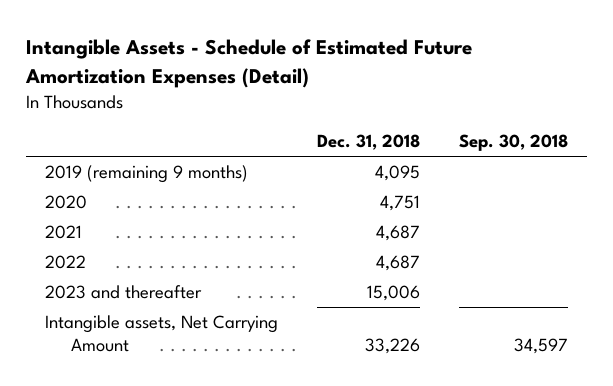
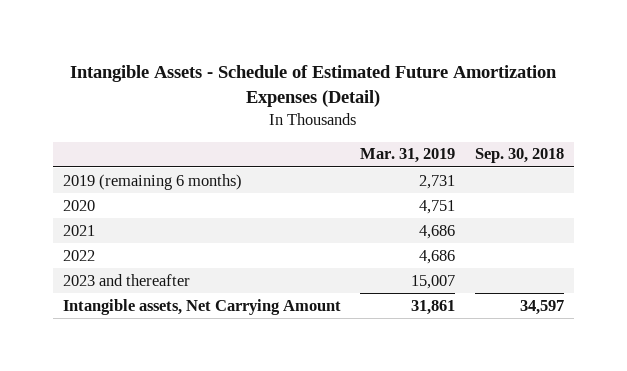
[316,134,420,151] Dec. 31, 2018 -> none
none -> [360,148,456,164] Mar. 31, 2019
[45,165,249,184] 2019 (remaining 9 months) -> [62,173,242,190] 2019 (remaining 6 months)

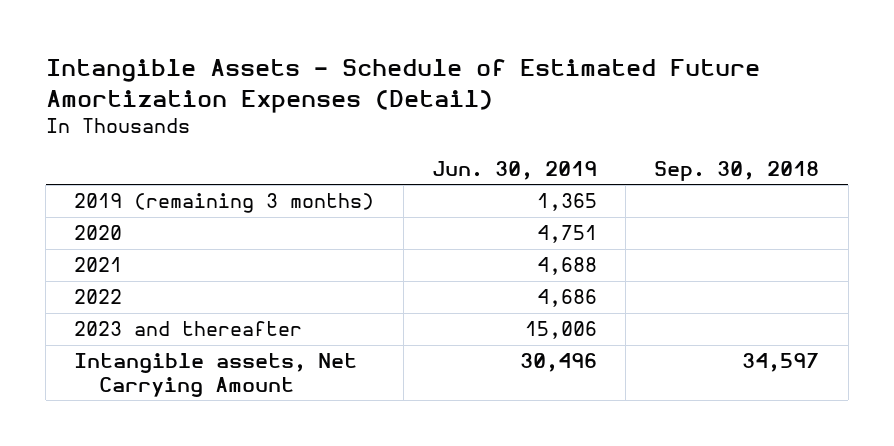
[360,148,456,164] Mar. 31, 2019 -> none
none -> [431,160,597,180] Jun. 30, 2019
[62,173,242,190] 2019 (remaining 6 months) -> [74,193,375,214] 2019 (remaining 3 months)

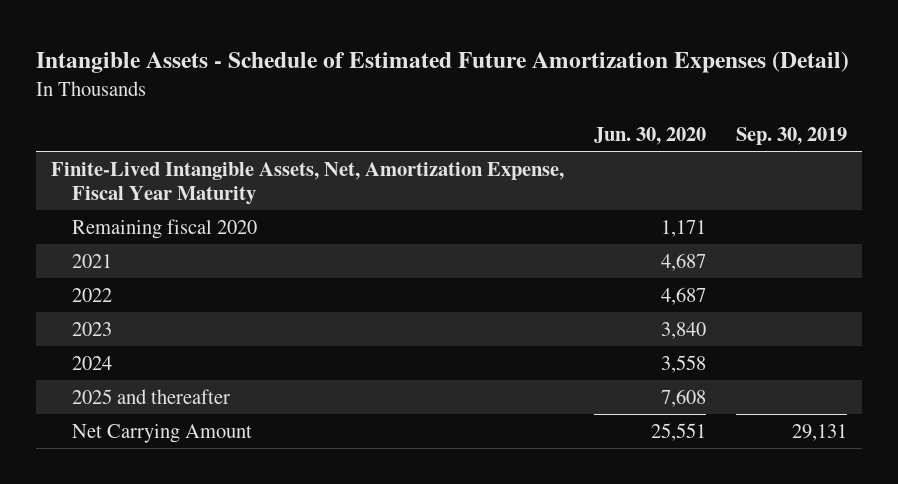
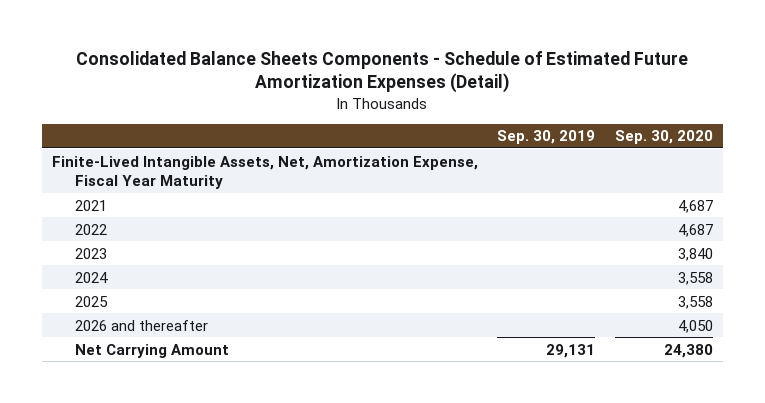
[36,51,850,74] Intangible Assets - Schedule of Estimated Future Amortization Expenses (Detail) -> [76,51,689,94] Consolidated Balance Sheets Components - Schedule of Estimated Future Amortization Expenses (Detail)
[594,126,707,145] Jun. 30, 2020 -> none
none -> [615,130,714,145] Sep. 30, 2020
[72,219,258,240] Remaining fiscal 2020 -> none
none -> [74,295,108,307] 2025
[72,389,231,405] 2025 and thereafter -> [74,319,208,331] 2026 and thereafter

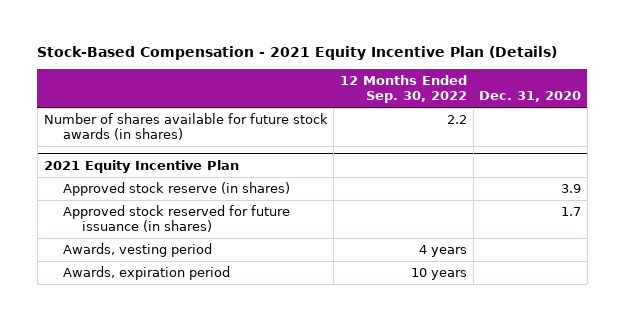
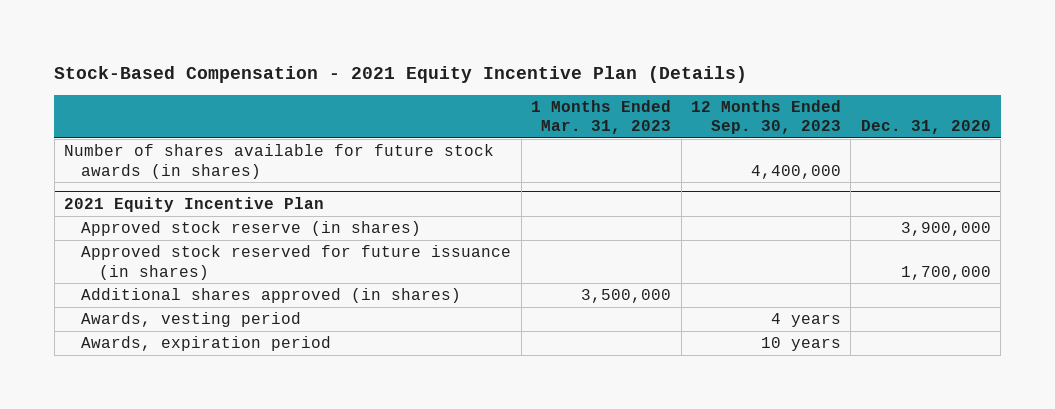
[339,74,467,104] 12 Months Ended Sep. 30, 2022 -> none
none -> [531,99,672,135] 1 Months Ended Mar. 31, 2023
none -> [690,99,841,135] 12 Months Ended Sep. 30, 2023
[561,184,582,194] 3.9 -> [900,222,991,237] 3,900,000
[561,207,582,217] 1.7 -> [900,265,991,280] 1,700,000
none -> [81,288,462,304] Additional shares approved (in shares)

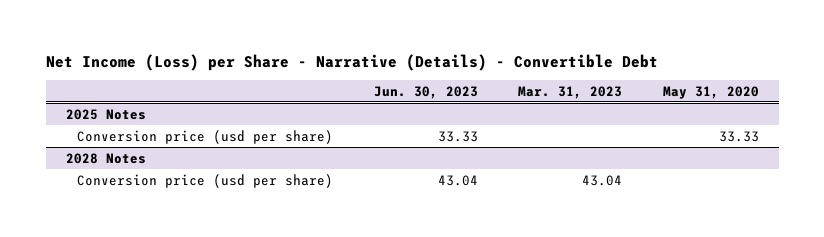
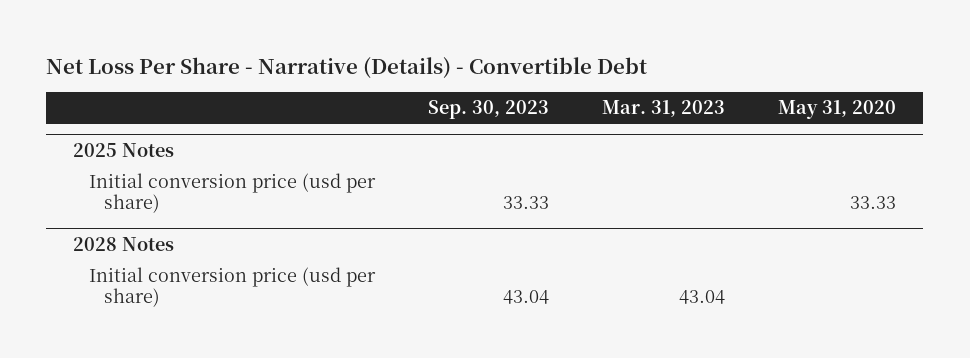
[45,53,658,71] Net Income (Loss) per Share - Narrative (Details) - Convertible Debt -> [46,57,648,80] Net Loss Per Share - Narrative (Details) - Convertible Debt
[373,85,478,99] Jun. 30, 2023 -> none
none -> [427,100,549,120] Sep. 30, 2023
[77,129,334,144] Conversion price (usd per share) -> [88,173,376,213] Initial conversion price (usd per share)
[77,173,334,188] Conversion price (usd per share) -> [88,267,376,307] Initial conversion price (usd per share)

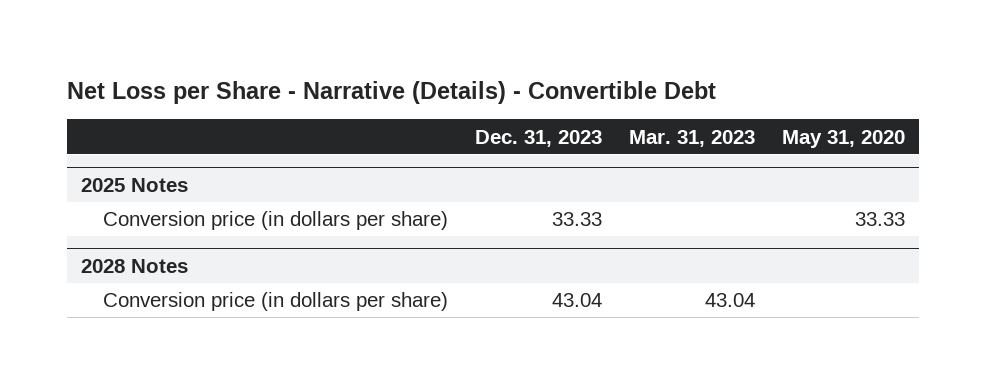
[46,57,648,80] Net Loss Per Share - Narrative (Details) - Convertible Debt -> [67,81,717,105] Net Loss per Share - Narrative (Details) - Convertible Debt
[427,100,549,120] Sep. 30, 2023 -> none
none -> [475,129,603,147] Dec. 31, 2023
[88,173,376,213] Initial conversion price (usd per share) -> [103,211,449,231] Conversion price (in dollars per share)
[88,267,376,307] Initial conversion price (usd per share) -> [103,292,449,312] Conversion price (in dollars per share)

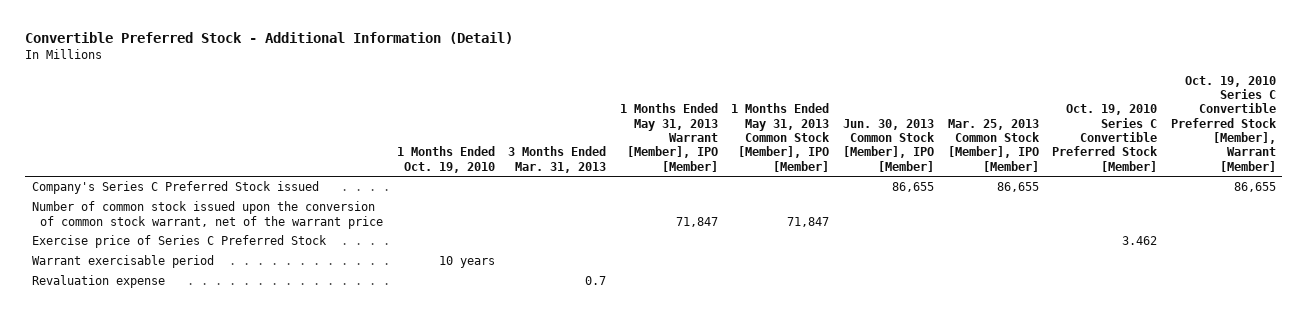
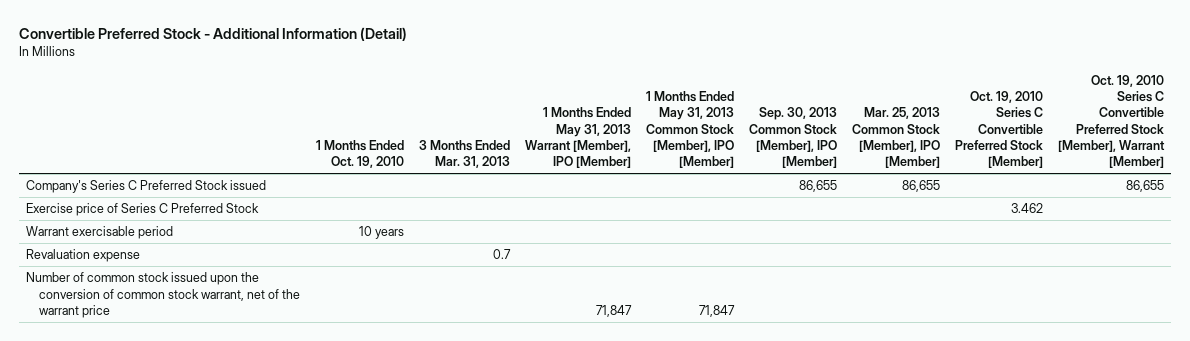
[842,118,935,172] Jun. 30, 2013 Common Stock [Member], IPO [Member] -> none
none -> [748,107,837,169] Sep. 30, 2013 Common Stock [Member], IPO [Member]
[31,201,384,229] Number of common stock issued upon the conversion of common stock warrant, net of the warrant price -> [26,272,301,318] Number of common stock issued upon the conversion of common stock warrant, net of the warrant price

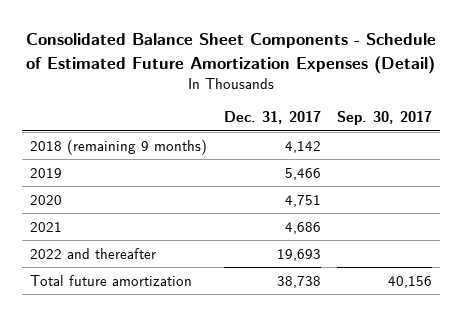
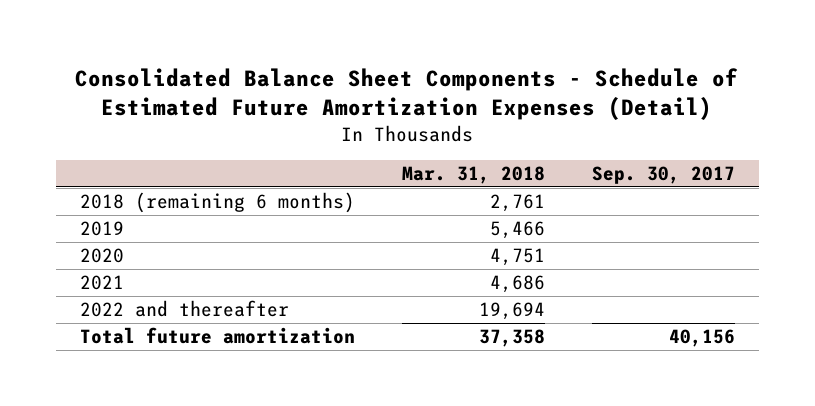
[223,111,321,125] Dec. 31, 2017 -> none
none -> [401,165,545,184] Mar. 31, 2018
[30,138,208,155] 2018 (remaining 9 months) -> [79,192,355,214] 2018 (remaining 6 months)

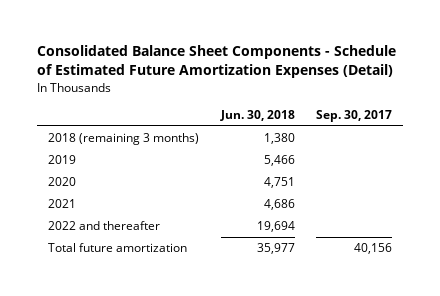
[401,165,545,184] Mar. 31, 2018 -> none
none -> [219,110,295,122] Jun. 30, 2018
[79,192,355,214] 2018 (remaining 6 months) -> [48,133,200,146] 2018 (remaining 3 months)

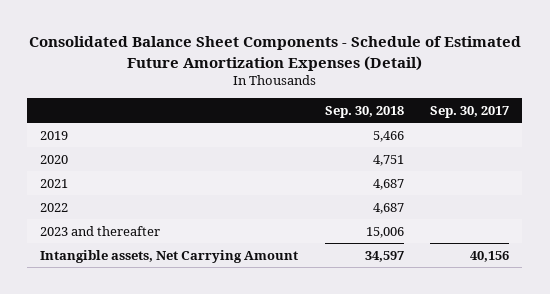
[219,110,295,122] Jun. 30, 2018 -> none
none -> [324,105,404,118] Sep. 30, 2018
[48,133,200,146] 2018 (remaining 3 months) -> none
none -> [40,202,69,212] 2022
[48,221,161,231] 2022 and thereafter -> [40,225,161,236] 2023 and thereafter
[48,243,188,253] Total future amortization -> [40,249,299,263] Intangible assets, Net Carrying Amount

